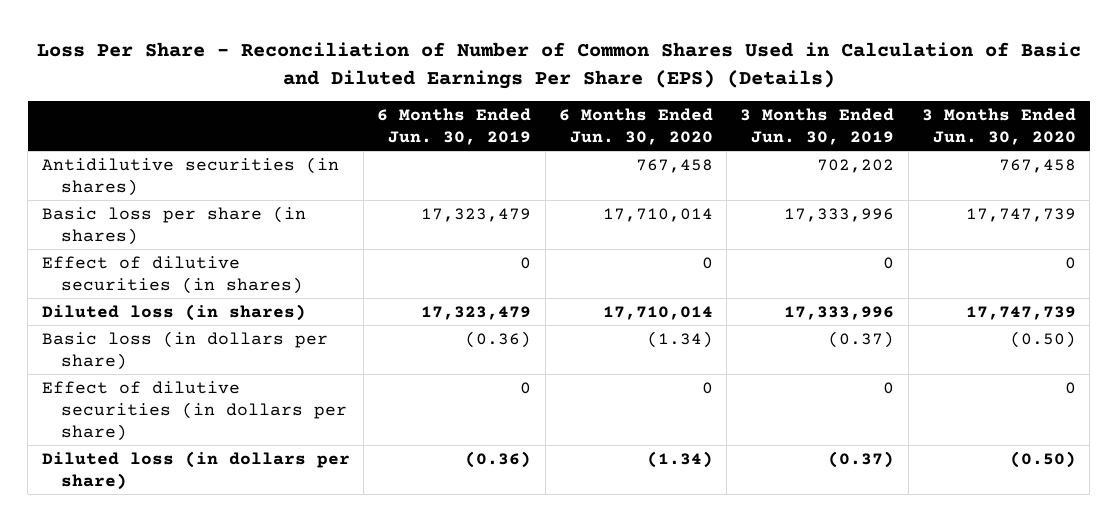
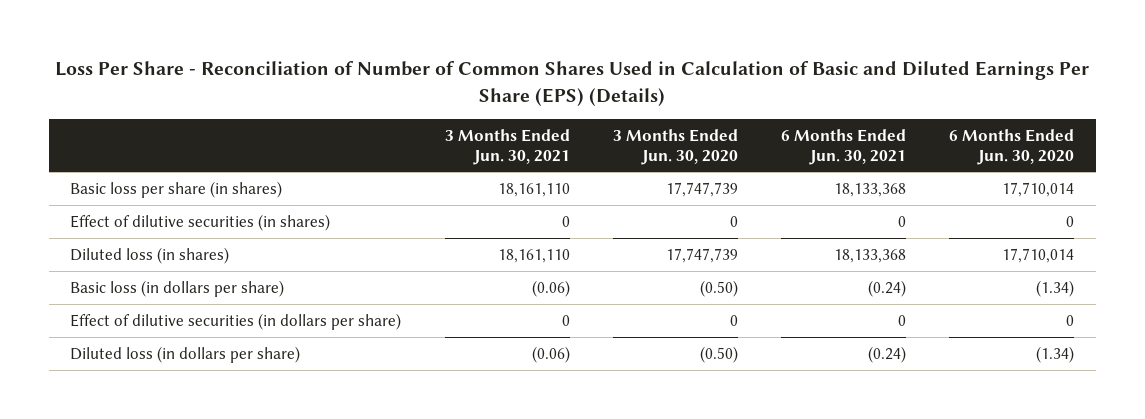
[377,108,532,146] 6 Months Ended Jun. 30, 2019 -> none
[740,108,895,146] 3 Months Ended Jun. 30, 2019 -> none
none -> [444,128,570,165] 3 Months Ended Jun. 30, 2021
none -> [781,128,907,165] 6 Months Ended Jun. 30, 2021
[41,156,339,196] Antidilutive securities (in shares) -> none

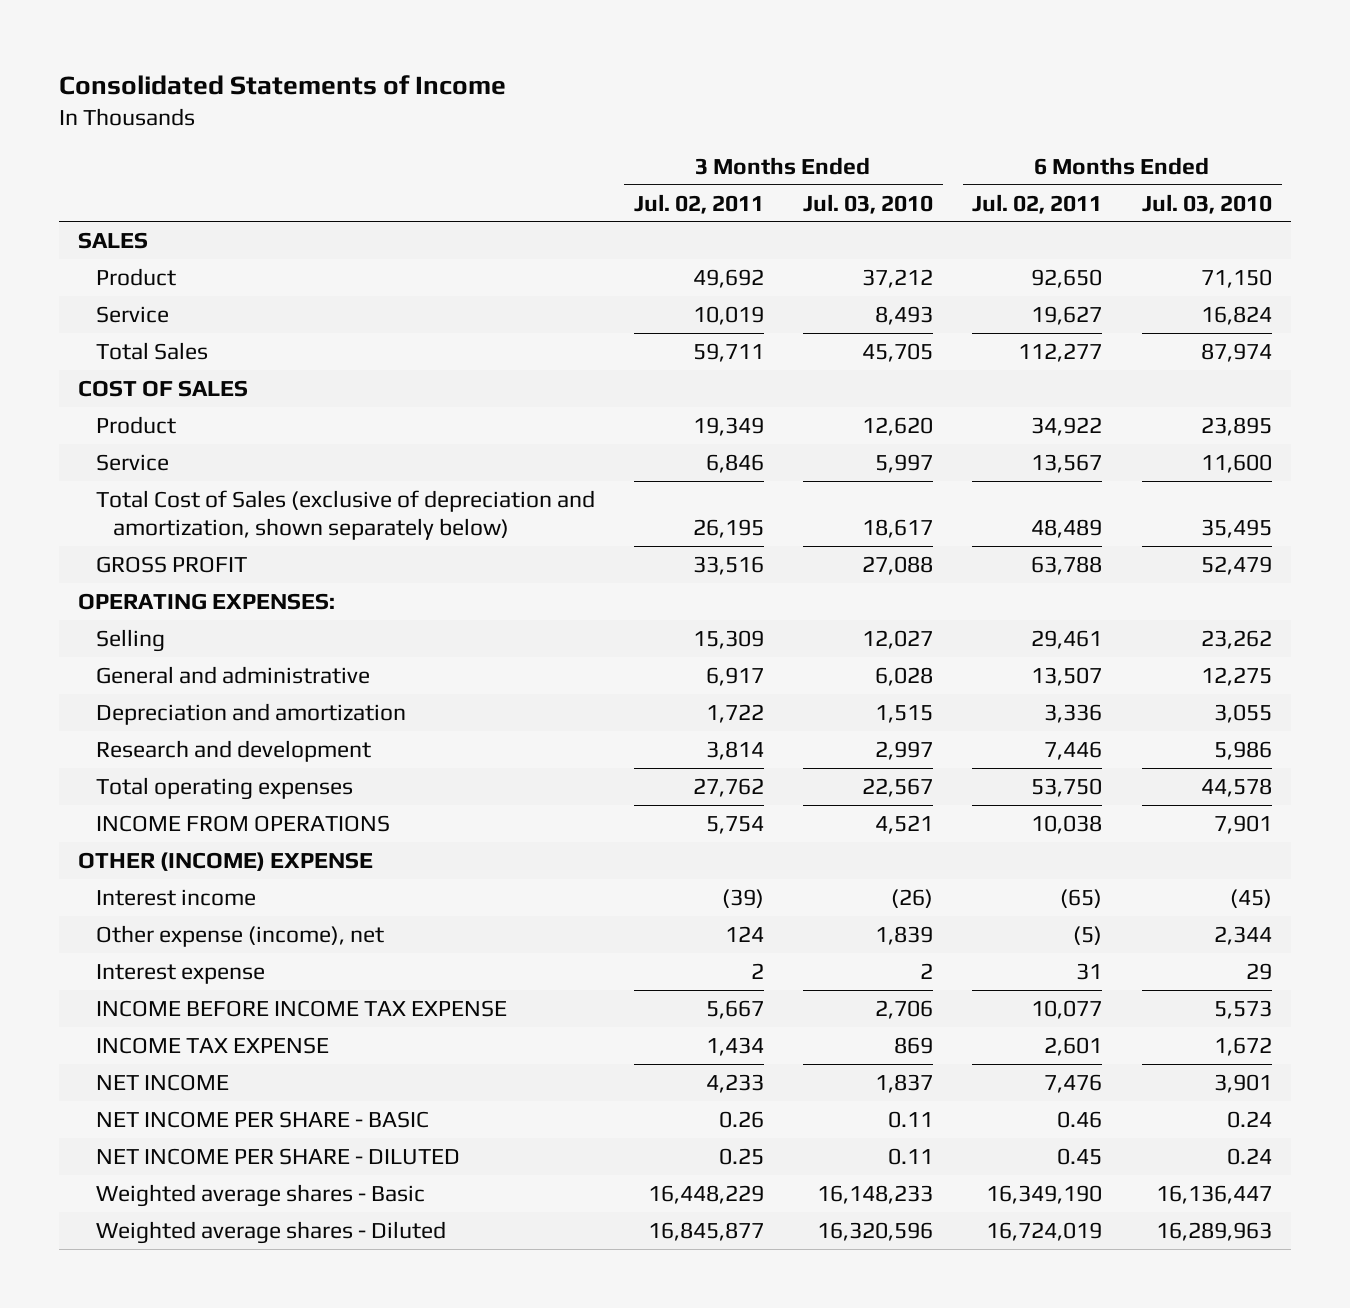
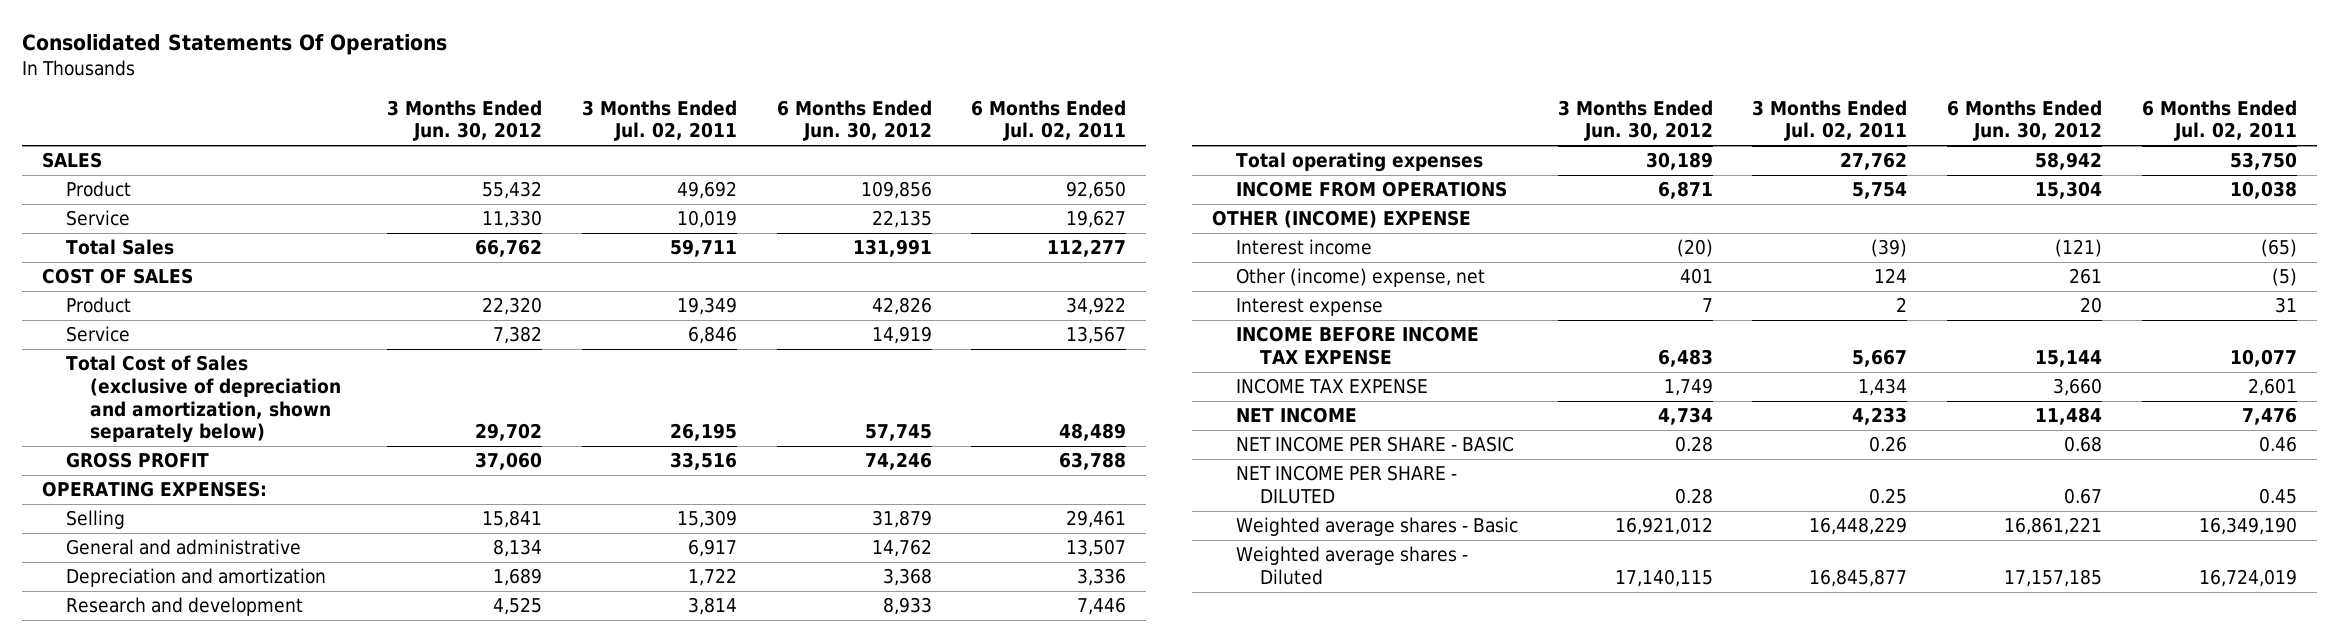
[58,75,506,96] Consolidated Statements of Income -> [21,34,447,56] Consolidated Statements Of Operations
[803,193,934,214] Jul. 03, 2010 -> none
[1141,193,1272,214] Jul. 03, 2010 -> none
none -> [387,99,543,142] 3 Months Ended Jun. 30, 2012
none -> [776,99,932,142] 6 Months Ended Jun. 30, 2012
[95,924,384,947] Other expense (income), net -> [1235,268,1485,288] Other (income) expense, net

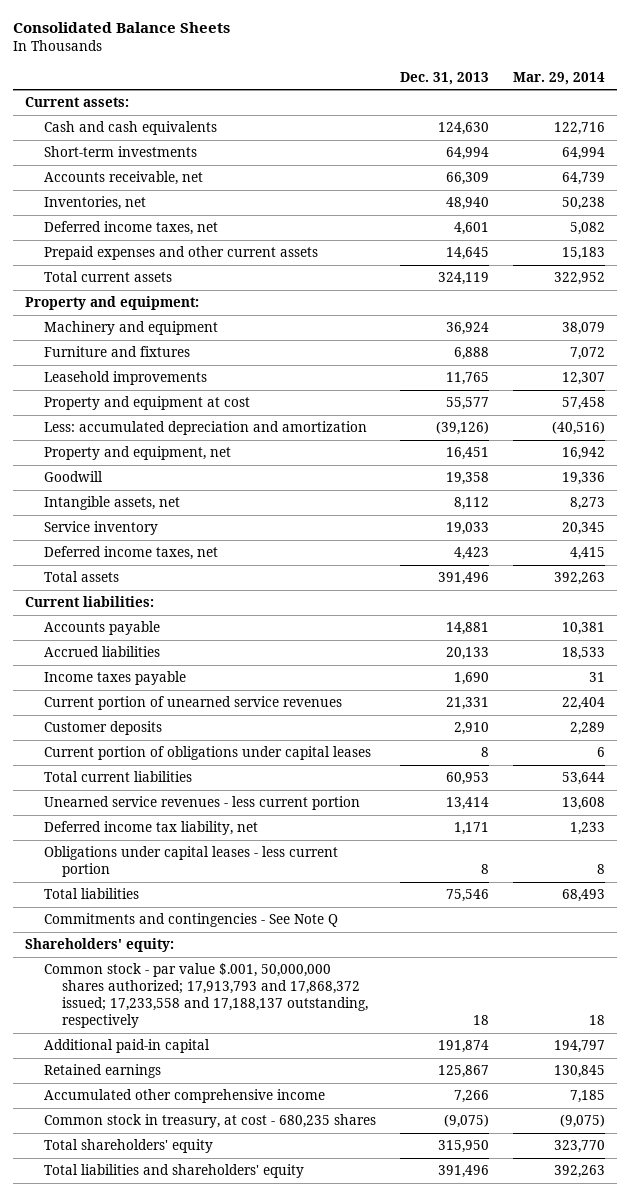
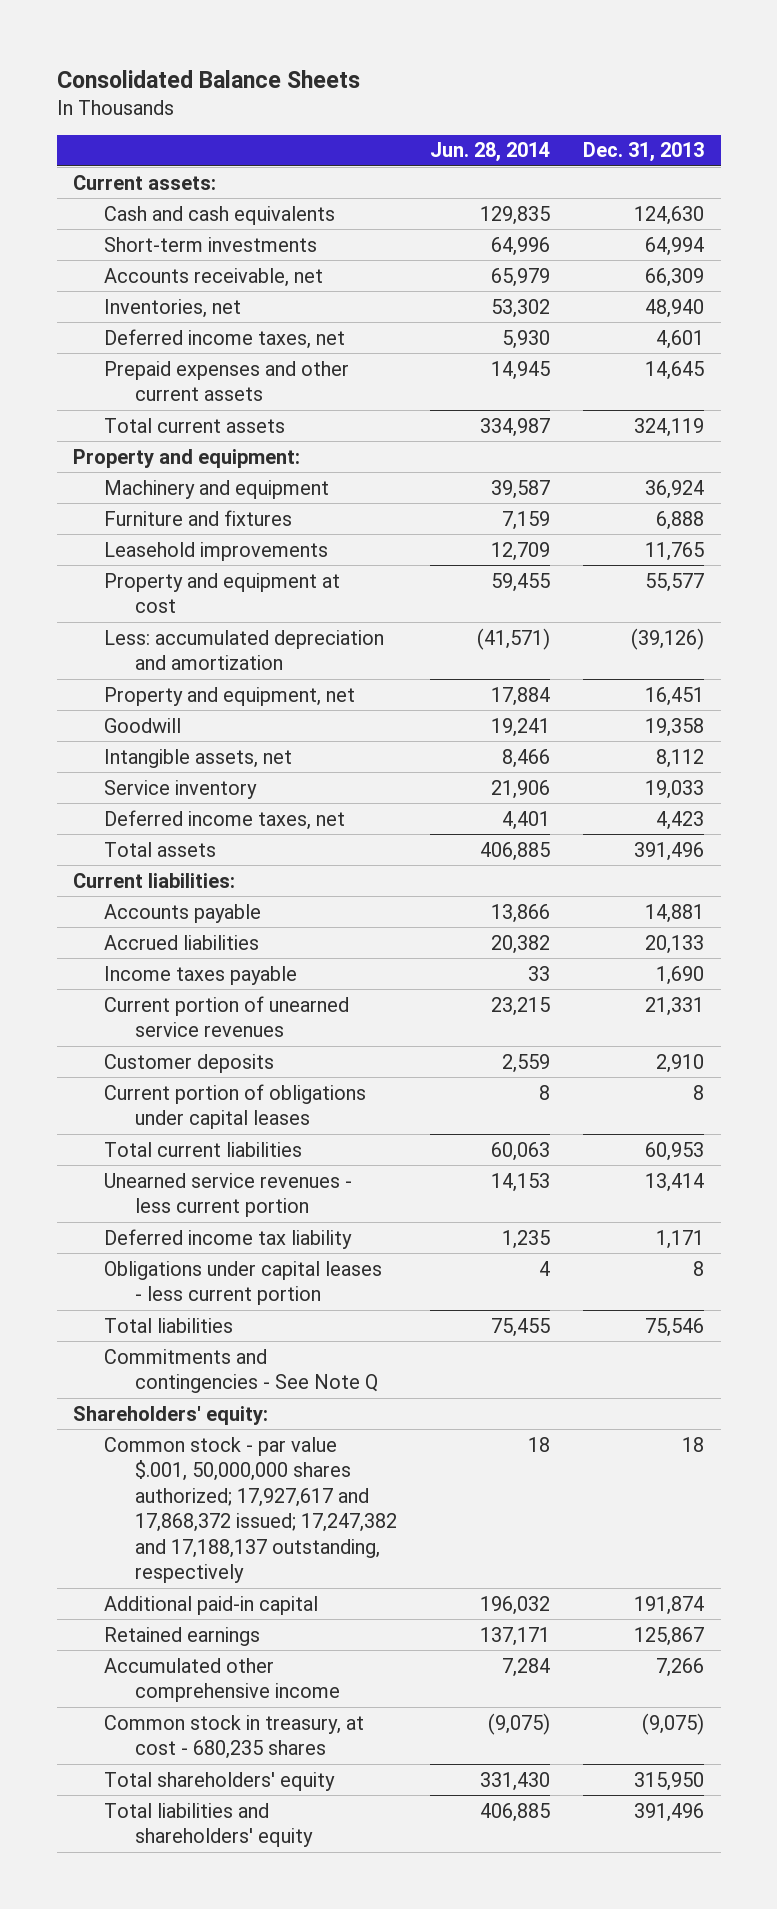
[512,71,605,85] Mar. 29, 2014 -> none
none -> [430,142,551,163] Jun. 28, 2014
[43,821,258,836] Deferred income tax liability, net -> [104,1228,353,1249] Deferred income tax liability
[43,963,369,1029] Common stock - par value $.001, 50,000,000 shares authorized; 17,913,793 and 17,868,372 issued; 17,233,558 and 17,188,137 outstanding, respectively -> [104,1436,398,1584] Common stock - par value $.001, 50,000,000 shares authorized; 17,927,617 and 17,868,372 issued; 17,247,382 and 17,188,137 outstanding, respectively

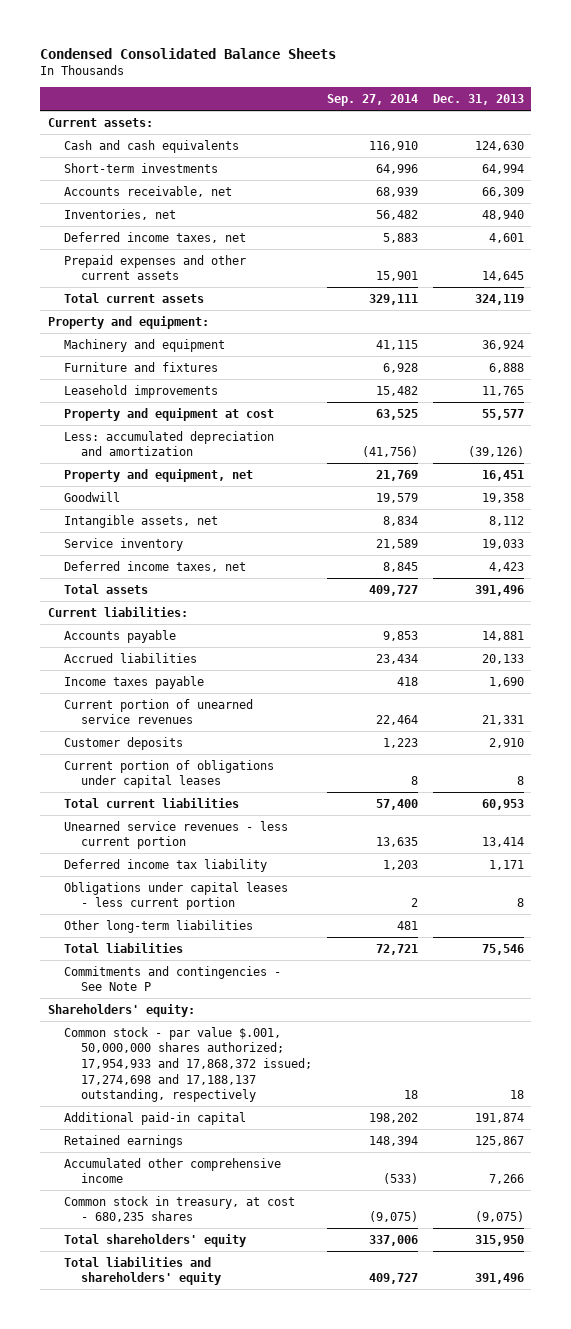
[56,69,360,88] Consolidated Balance Sheets -> [40,47,337,59] Condensed Consolidated Balance Sheets
[430,142,551,163] Jun. 28, 2014 -> none
none -> [326,94,418,107] Sep. 27, 2014
none -> [64,919,254,933] Other long-term liabilities
[104,1348,379,1394] Commitments and contingencies - See Note Q -> [64,965,282,992] Commitments and contingencies - See Note P
[104,1436,398,1584] Common stock - par value $.001, 50,000,000 shares authorized; 17,927,617 and 17,868,372 issued; 17,247,382 and 17,188,137 outstanding, respectively -> [64,1026,312,1103] Common stock - par value $.001, 50,000,000 shares authorized; 17,954,933 and 17,868,372 issued; 17,274,698 and 17,188,137 outstanding, respectively

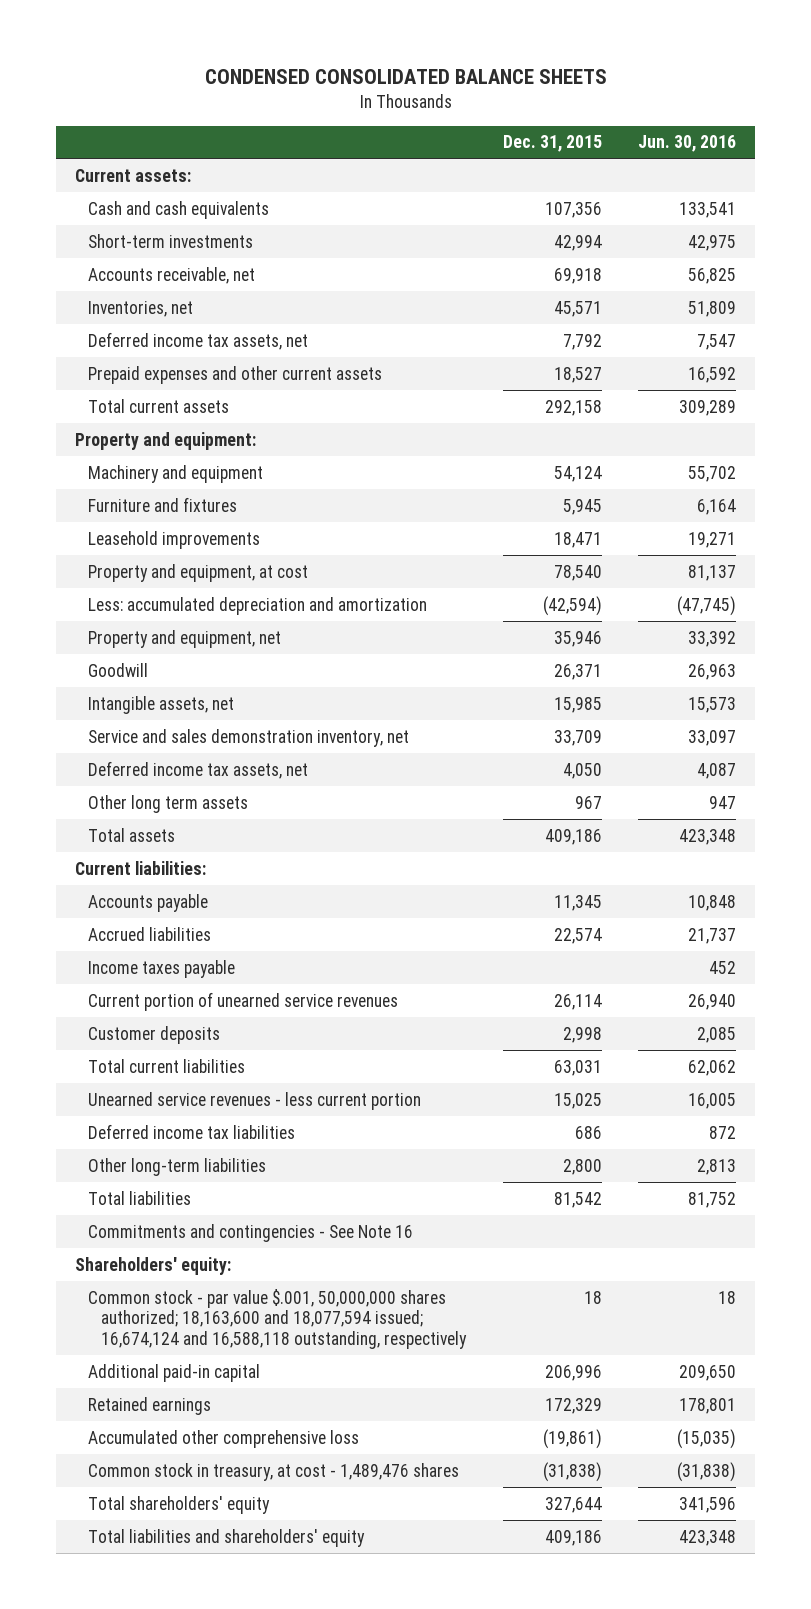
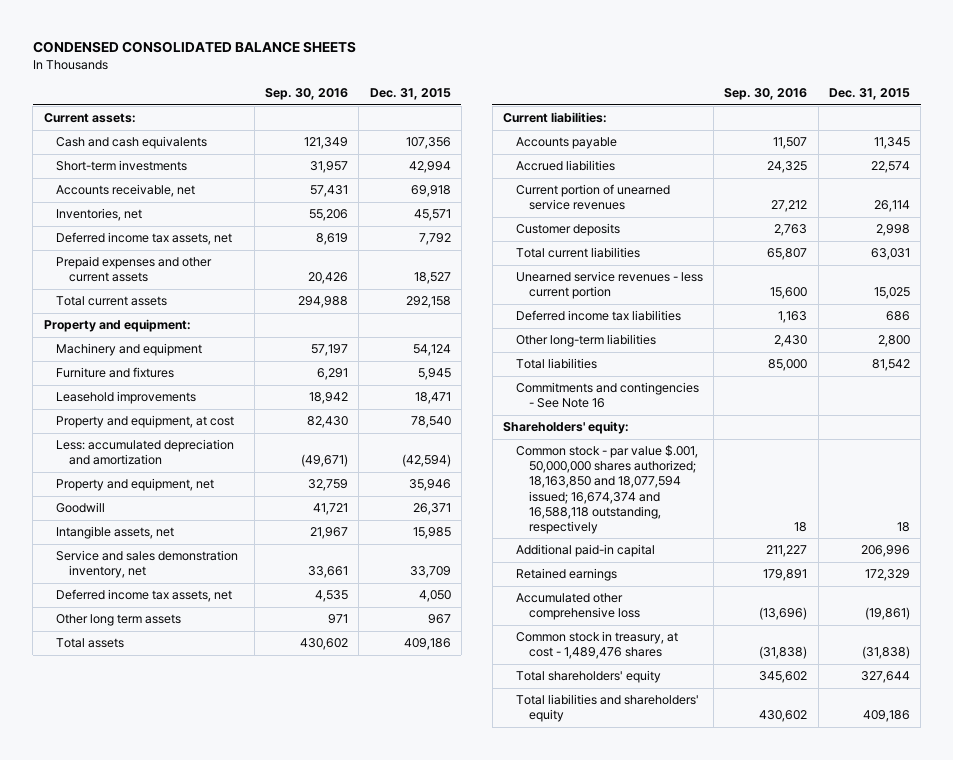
[638,135,737,153] Jun. 30, 2016 -> none
none -> [264,88,348,101] Sep. 30, 2016
[87,959,235,978] Income taxes payable -> none
[87,1288,467,1349] Common stock - par value $.001, 50,000,000 shares authorized; 18,163,600 and 18,077,594 issued; 16,674,124 and 16,588,118 outstanding, respectively -> [515,445,698,534] Common stock - par value $.001, 50,000,000 shares authorized; 18,163,850 and 18,077,594 issued; 16,674,374 and 16,588,118 outstanding, respectively

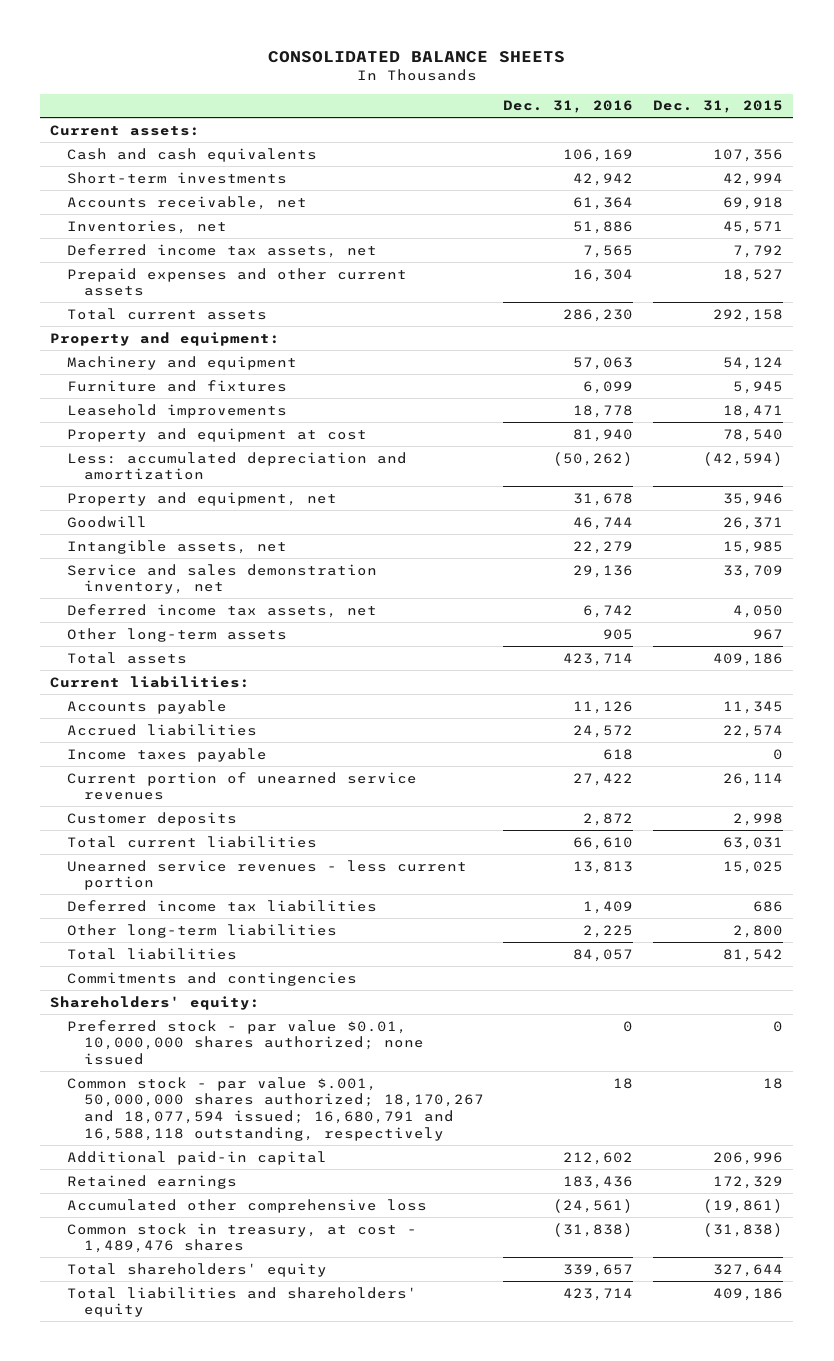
[32,40,356,53] CONDENSED CONSOLIDATED BALANCE SHEETS -> [267,50,565,63] CONSOLIDATED BALANCE SHEETS
[264,88,348,101] Sep. 30, 2016 -> none
none -> [503,100,634,114] Dec. 31, 2016
[56,415,235,429] Property and equipment, at cost -> [66,427,367,442] Property and equipment at cost
[56,614,182,627] Other long term assets -> [66,627,287,642] Other long-term assets
none -> [66,747,267,762] Income taxes payable
[515,382,699,409] Commitments and contingencies - See Note 16 -> [66,971,357,986] Commitments and contingencies
none -> [66,1019,424,1066] Preferred stock - par value $0.01, 10,000,000 shares authorized; none issued
[515,445,698,534] Common stock - par value $.001, 50,000,000 shares authorized; 18,163,850 and 18,077,594 issued; 16,674,374 and 16,588,118 outstanding, respectively -> [66,1076,484,1141] Common stock - par value $.001, 50,000,000 shares authorized; 18,170,267 and 18,077,594 issued; 16,680,791 and 16,588,118 outstanding, respectively

